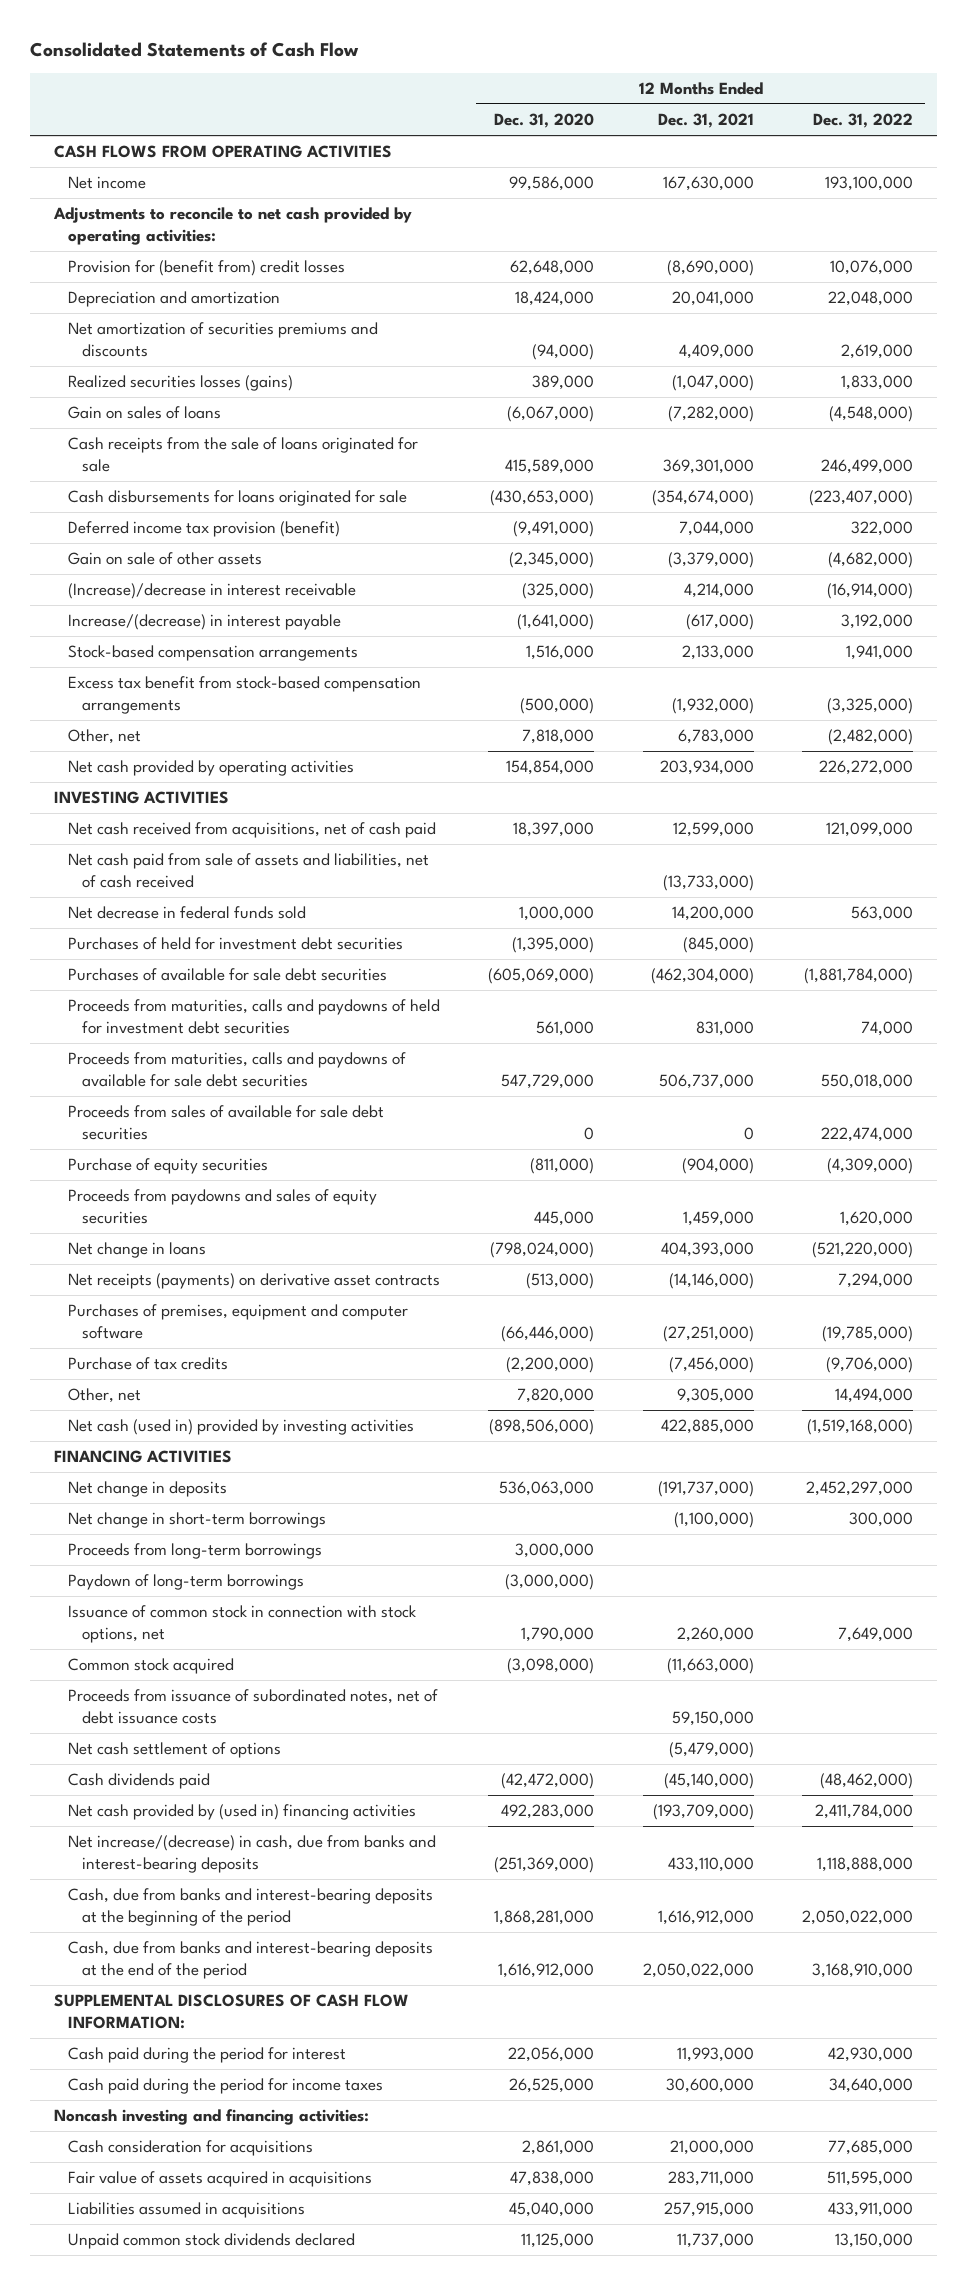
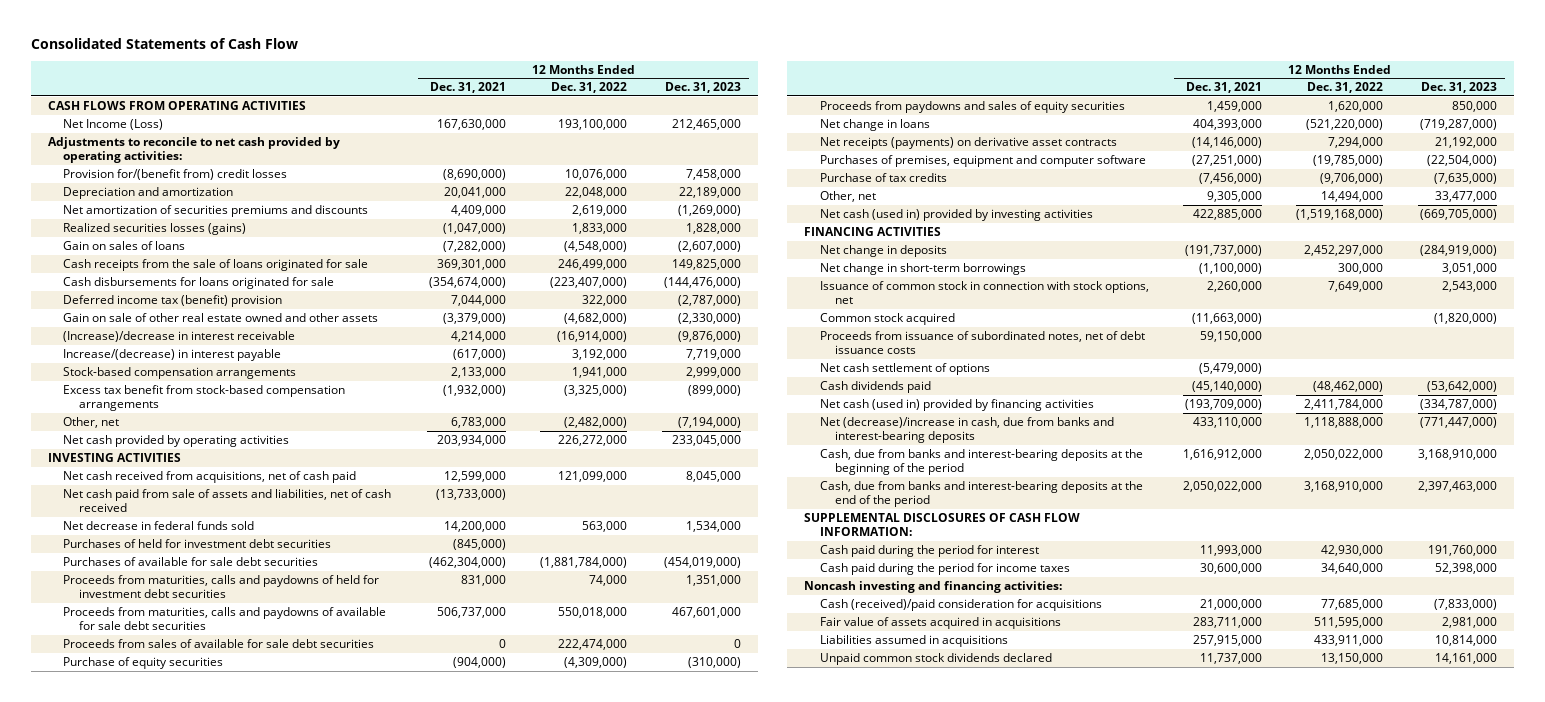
[494,113,595,129] Dec. 31, 2020 -> none
none -> [664,82,741,94] Dec. 31, 2023
[68,176,147,190] Net income -> [63,118,164,130] Net Income (Loss)
[68,260,346,277] Provision for (benefit from) credit losses -> [63,168,288,180] Provision for/(benefit from) credit losses
[68,521,341,538] Deferred income tax provision (benefit) -> [63,294,283,307] Deferred income tax (benefit) provision
[68,552,263,566] Gain on sale of other assets -> [63,312,379,322] Gain on sale of other real estate owned and other assets
[68,1543,323,1560] Proceeds from long-term borrowings -> none
[68,1574,305,1591] Paydown of long-term borrowings -> none
[68,1804,417,1821] Net cash provided by (used in) financing activities -> [819,398,1094,411] Net cash (used in) provided by financing activities
[68,1835,437,1873] Net increase/(decrease) in cash, due from banks and interest-bearing deposits -> [819,416,1114,443] Net (decrease)/increase in cash, due from banks and interest-bearing deposits
[68,2140,314,2157] Cash consideration for acquisitions -> [819,598,1102,611] Cash (received)/paid consideration for acquisitions

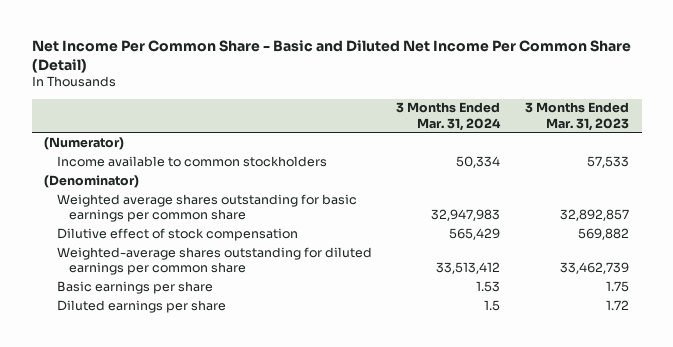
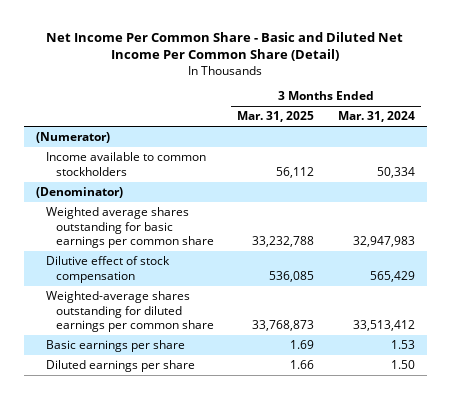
[525,102,630,131] 3 Months Ended Mar. 31, 2023 -> none
none -> [237,111,315,123] Mar. 31, 2025
[484,299,501,311] 1.5 -> [390,360,415,370] 1.50

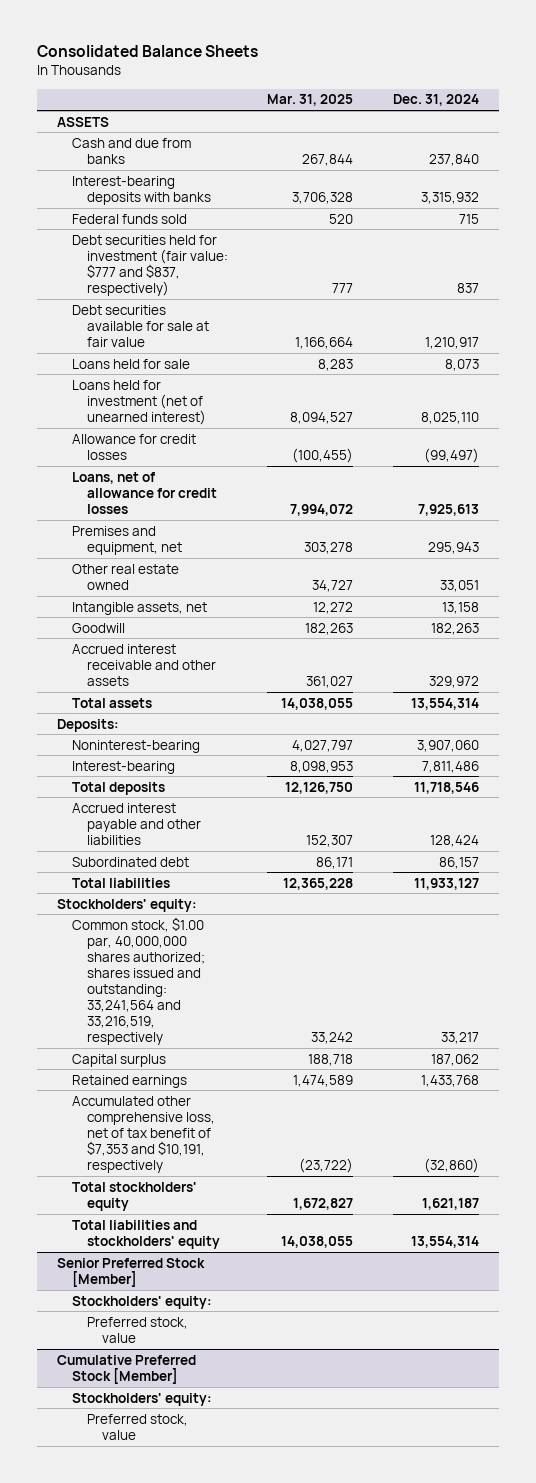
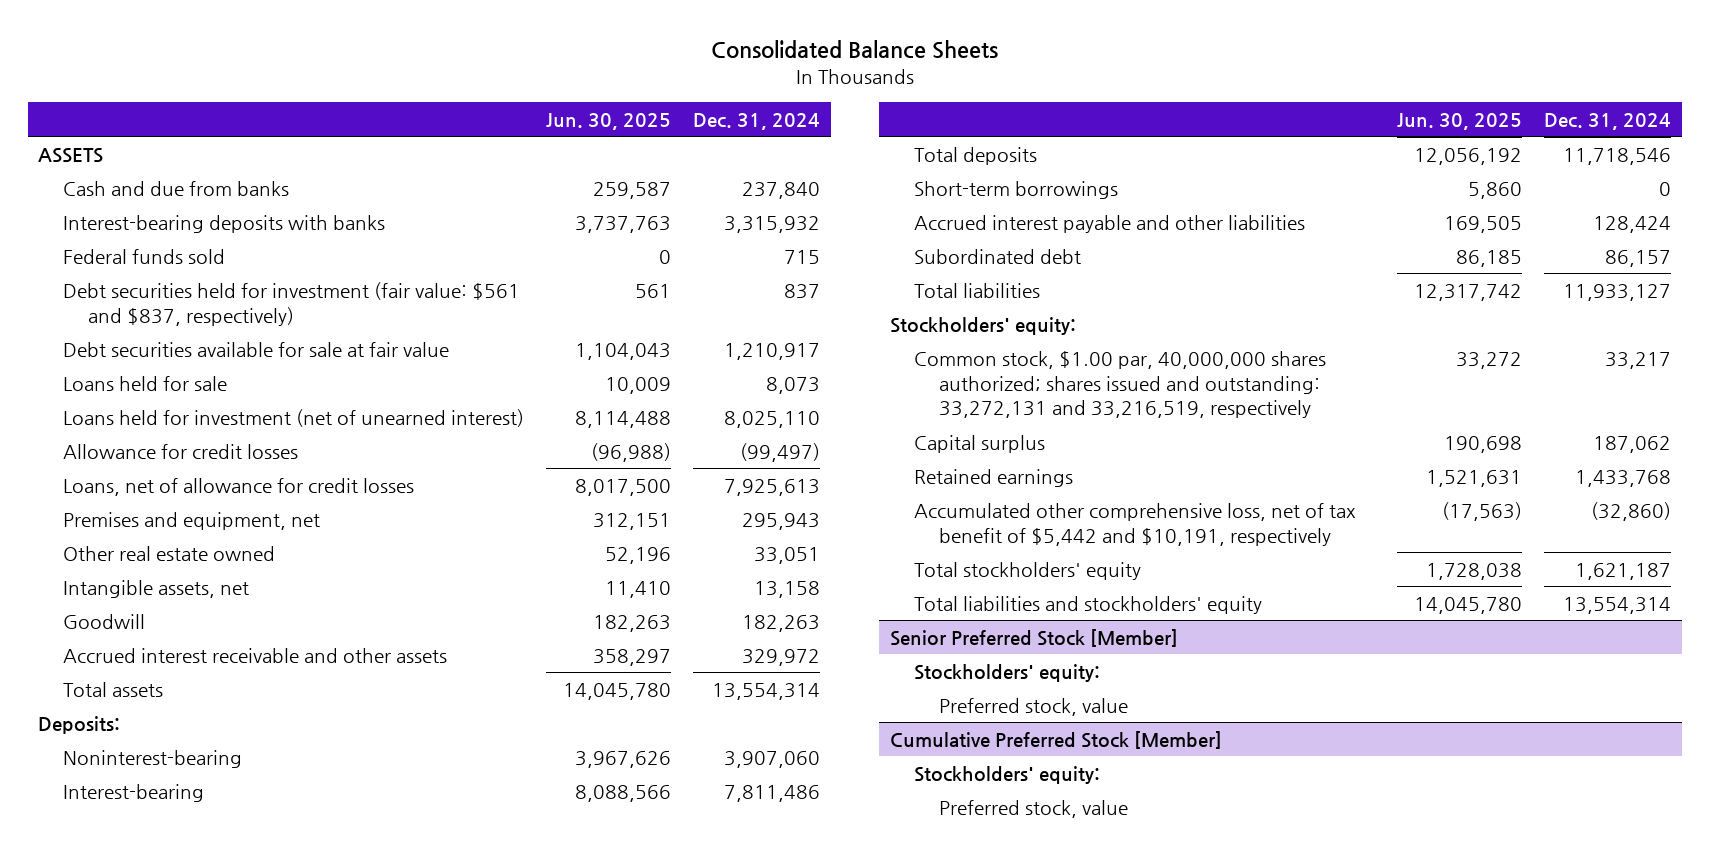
[267,94,354,107] Mar. 31, 2025 -> none
none -> [546,113,672,131] Jun. 30, 2025
[71,234,228,296] Debt securities held for investment (fair value: $777 and $837, respectively) -> [63,281,521,326] Debt securities held for investment (fair value: $561 and $837, respectively)
none -> [914,180,1119,199] Short-term borrowings
[71,916,205,1046] Common stock, $1.00 par, 40,000,000 shares authorized; shares issued and outstanding: 33,241,564 and 33,216,519, respectively -> [914,350,1327,419] Common stock, $1.00 par, 40,000,000 shares authorized; shares issued and outstanding: 33,272,131 and 33,216,519, respectively
[71,1095,215,1174] Accumulated other comprehensive loss, net of tax benefit of $7,353 and $10,191, respectively -> [914,502,1357,546] Accumulated other comprehensive loss, net of tax benefit of $5,442 and $10,191, respectively

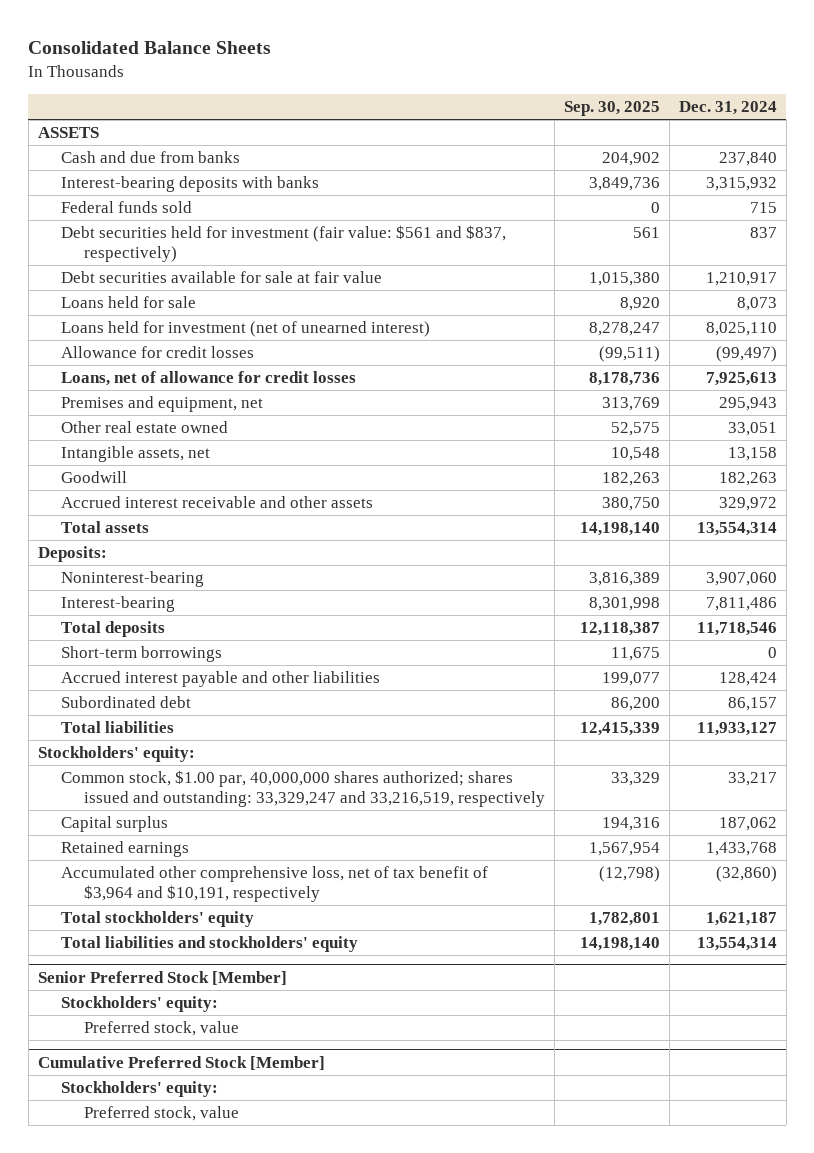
[546,113,672,131] Jun. 30, 2025 -> none
none -> [564,101,661,117] Sep. 30, 2025
[914,350,1327,419] Common stock, $1.00 par, 40,000,000 shares authorized; shares issued and outstanding: 33,272,131 and 33,216,519, respectively -> [60,770,546,808] Common stock, $1.00 par, 40,000,000 shares authorized; shares issued and outstanding: 33,329,247 and 33,216,519, respectively
[914,502,1357,546] Accumulated other comprehensive loss, net of tax benefit of $5,442 and $10,191, respectively -> [60,866,488,903] Accumulated other comprehensive loss, net of tax benefit of $3,964 and $10,191, respectively

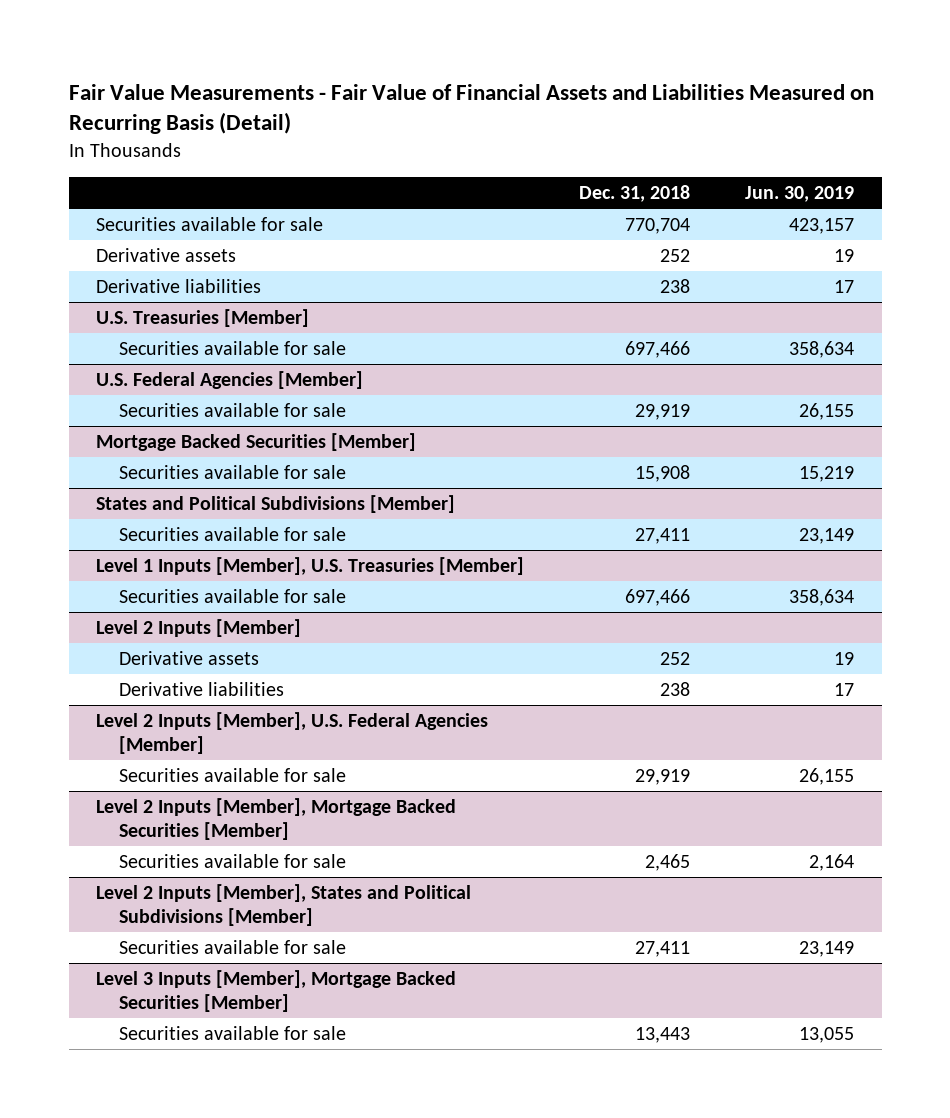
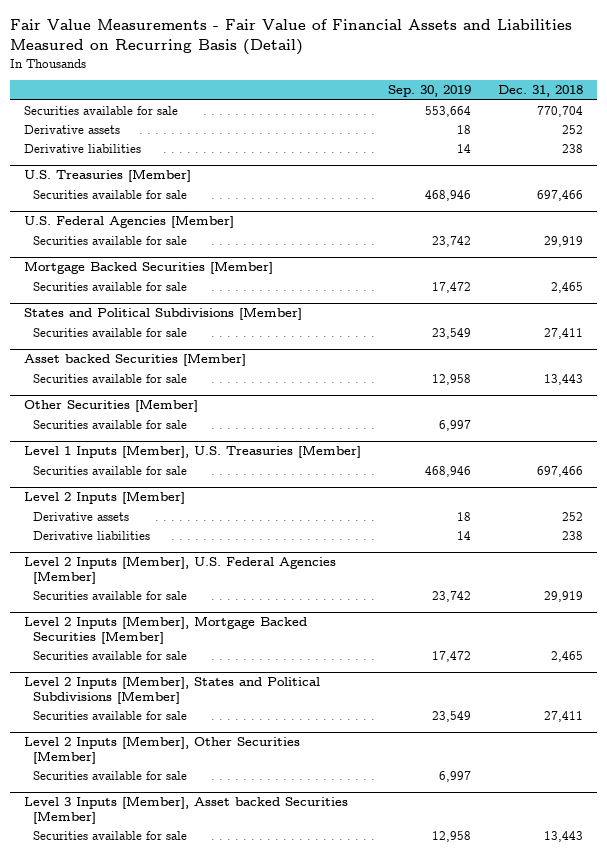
[745,186,855,203] Jun. 30, 2019 -> none
none -> [388,85,472,98] Sep. 30, 2019
[635,464,691,482] 15,908 -> [551,281,584,293] 2,465
none -> [23,353,246,367] Asset backed Securities [Member]
none -> [33,373,188,383] Securities available for sale
none -> [23,399,198,413] Other Securities [Member]
none -> [33,419,188,429] Securities available for sale
none -> [23,736,300,765] Level 2 Inputs [Member], Other Securities [Member]
none -> [33,770,188,780] Securities available for sale
[96,969,457,1012] Level 3 Inputs [Member], Mortgage Backed Securities [Member] -> [23,796,348,825] Level 3 Inputs [Member], Asset backed Securities [Member]

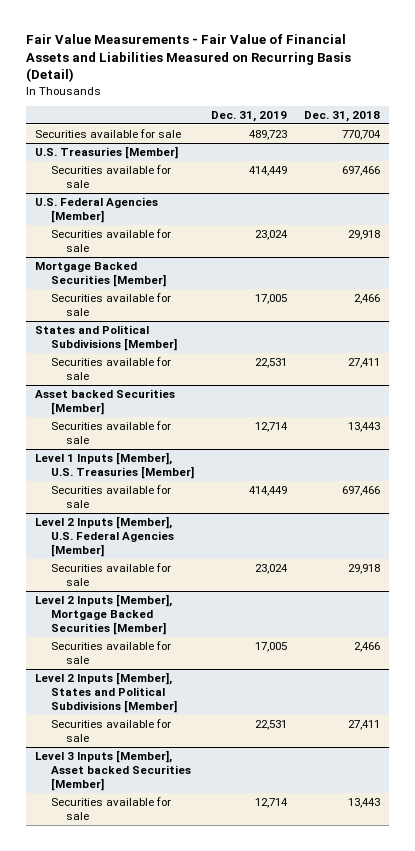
[388,85,472,98] Sep. 30, 2019 -> none
none -> [210,111,287,123] Dec. 31, 2019
[23,124,120,134] Derivative assets -> none
[23,143,141,153] Derivative liabilities -> none
[544,235,584,247] 29,919 -> [348,229,381,240] 29,918
[551,281,584,293] 2,465 -> [354,293,381,304] 2,466
[23,399,198,413] Other Securities [Member] -> none
[33,419,188,429] Securities available for sale -> none
[23,491,185,505] Level 2 Inputs [Member] -> none
[33,511,130,521] Derivative assets -> none
[33,530,151,540] Derivative liabilities -> none
[544,590,584,602] 29,919 -> [348,563,381,574] 29,918
[551,650,584,662] 2,465 -> [354,641,381,652] 2,466
[23,736,300,765] Level 2 Inputs [Member], Other Securities [Member] -> none
[33,770,188,780] Securities available for sale -> none

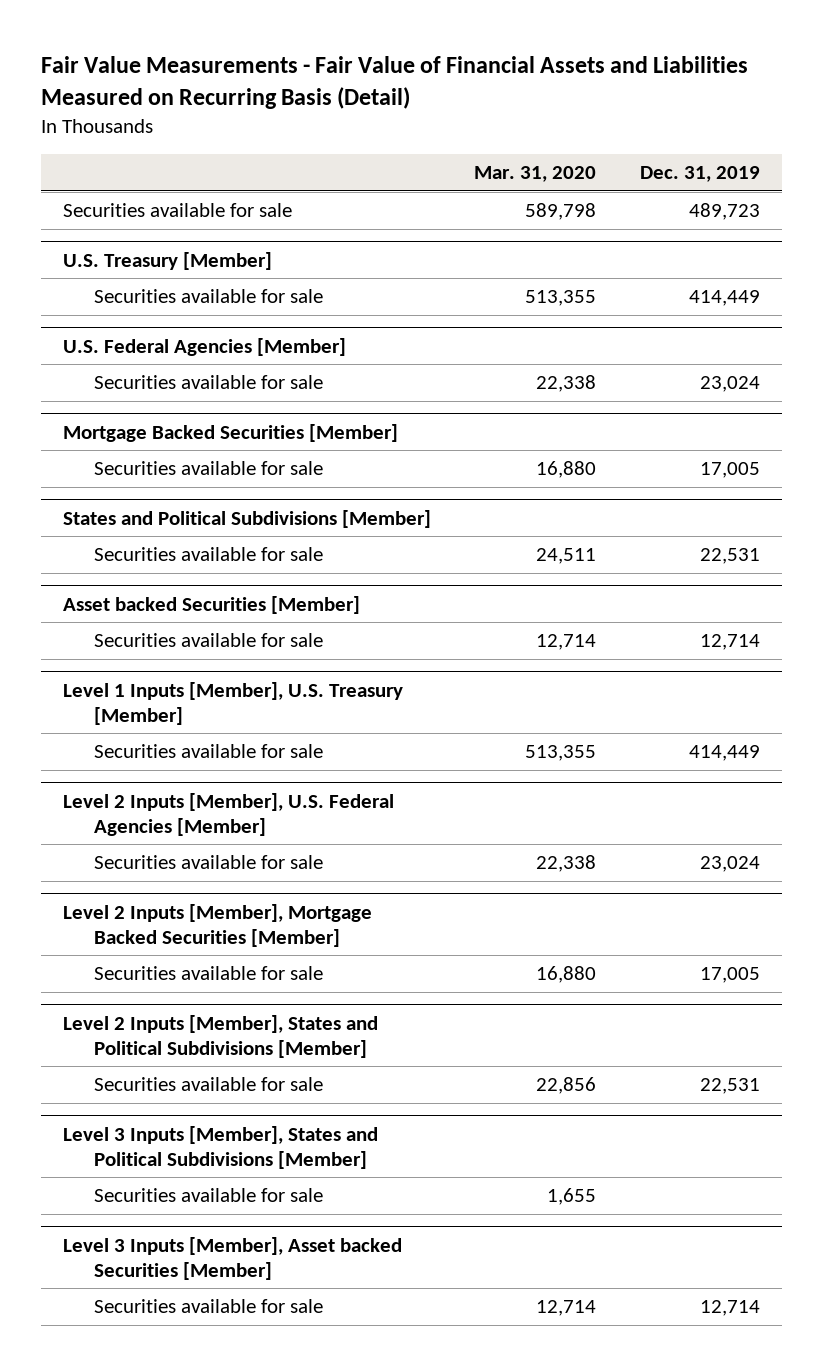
[304,111,381,123] Dec. 31, 2018 -> none
none -> [474,165,597,182] Mar. 31, 2020
[34,145,178,159] U.S. Treasuries [Member] -> [62,251,272,270] U.S. Treasury [Member]
[34,451,194,480] Level 1 Inputs [Member], U.S. Treasuries [Member] -> [62,681,403,725] Level 1 Inputs [Member], U.S. Treasury [Member]
none -> [62,1125,378,1169] Level 3 Inputs [Member], States and Political Subdivisions [Member]
none -> [93,1188,323,1203] Securities available for sale

